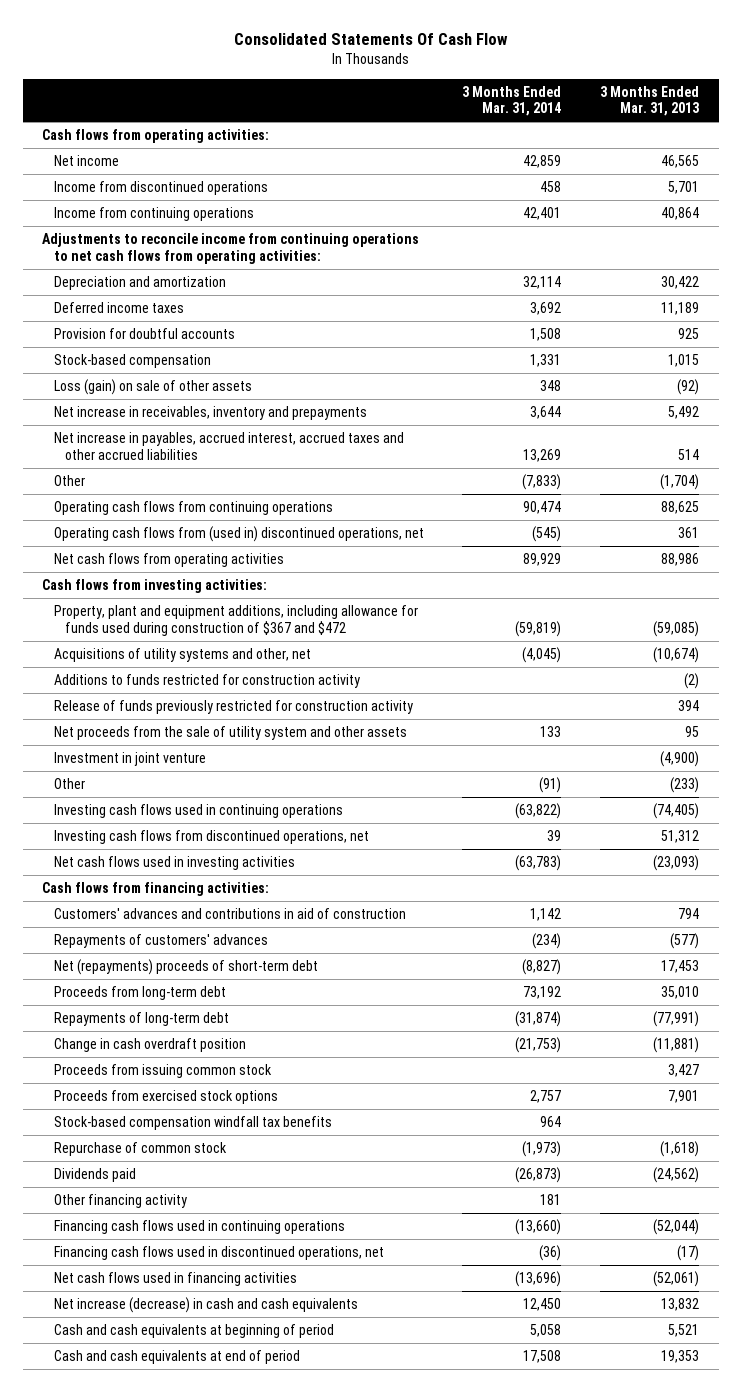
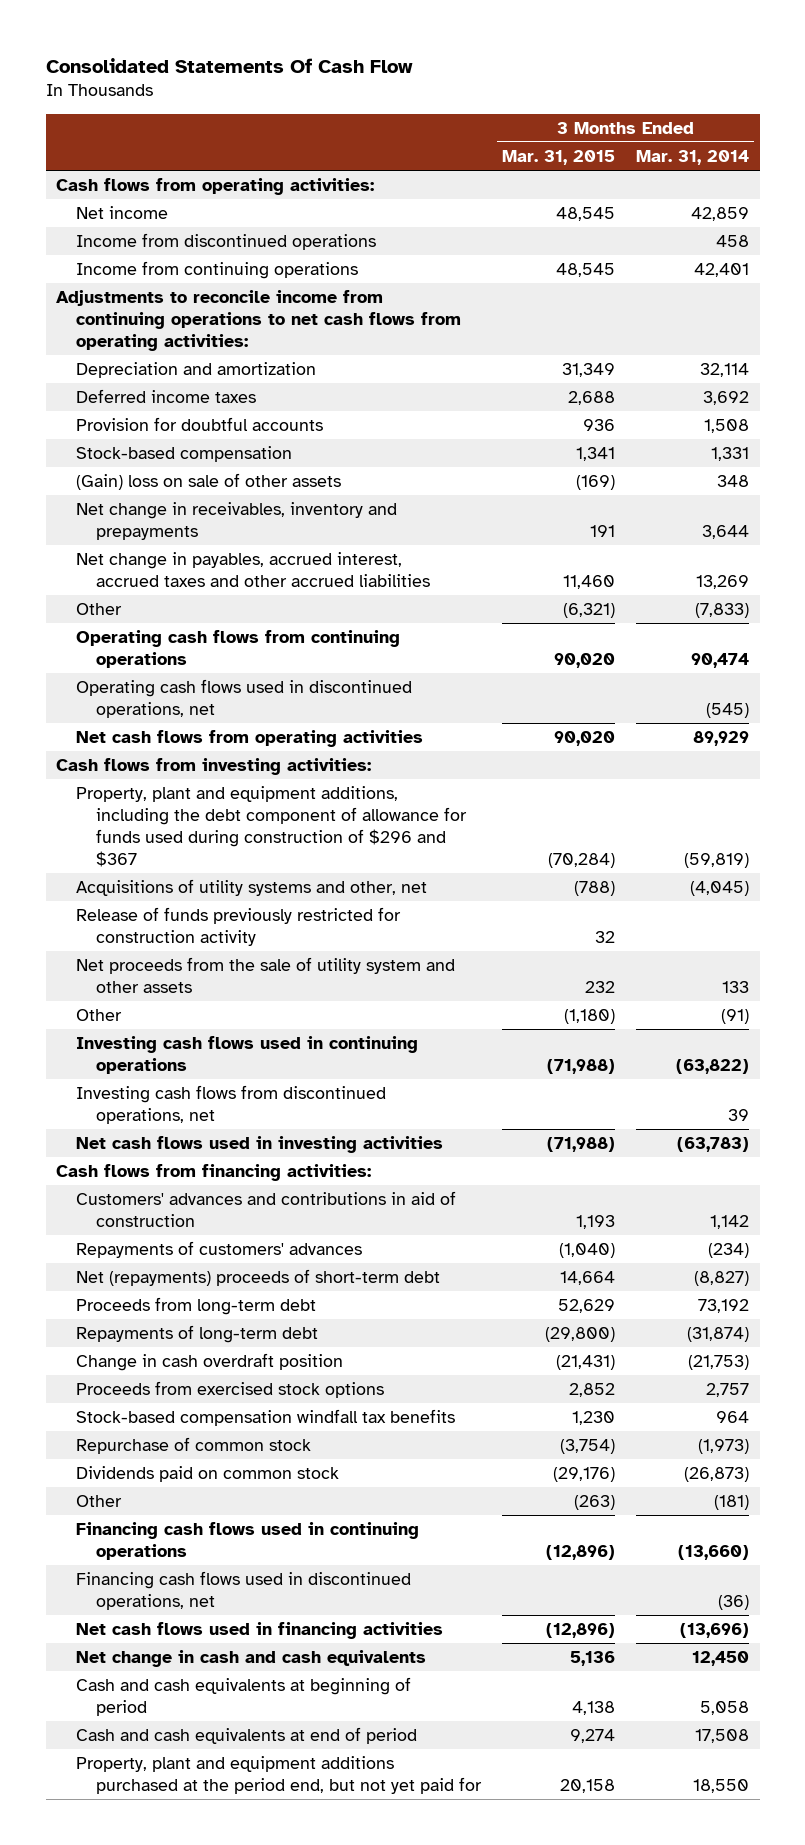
[600,85,700,117] 3 Months Ended Mar. 31, 2013 -> none
none -> [502,150,616,166] Mar. 31, 2015
[53,379,252,396] Loss (gain) on sale of other assets -> [76,473,342,491] (Gain) loss on sale of other assets
[53,406,367,421] Net increase in receivables, inventory and prepayments -> [76,502,398,540] Net change in receivables, inventory and prepayments
[53,432,404,460] Net increase in payables, accrued interest, accrued taxes and other accrued liabilities -> [76,552,430,587] Net change in payables, accrued interest, accrued taxes and other accrued liabilities
[53,526,424,543] Operating cash flows from (used in) discontinued operations, net -> [76,679,413,718] Operating cash flows used in discontinued operations, net
[53,605,418,636] Property, plant and equipment additions, including allowance for funds used during construction of $367 and $472 -> [76,786,467,867] Property, plant and equipment additions, including the debt component of allowance for funds used during construction of $296 and $367
[53,674,360,689] Additions to funds restricted for construction activity -> none
[53,752,206,767] Investment in joint venture -> none
[53,1064,272,1079] Proceeds from issuing common stock -> none
[53,1194,187,1209] Other financing activity -> none
[53,1168,136,1183] Dividends paid -> [76,1466,340,1483] Dividends paid on common stock
none -> [76,1495,123,1508] Other
[53,1297,358,1314] Net increase (decrease) in cash and cash equivalents -> [76,1650,427,1668] Net change in cash and cash equivalents
none -> [76,1756,482,1794] Property, plant and equipment additions purchased at the period end, but not yet paid for

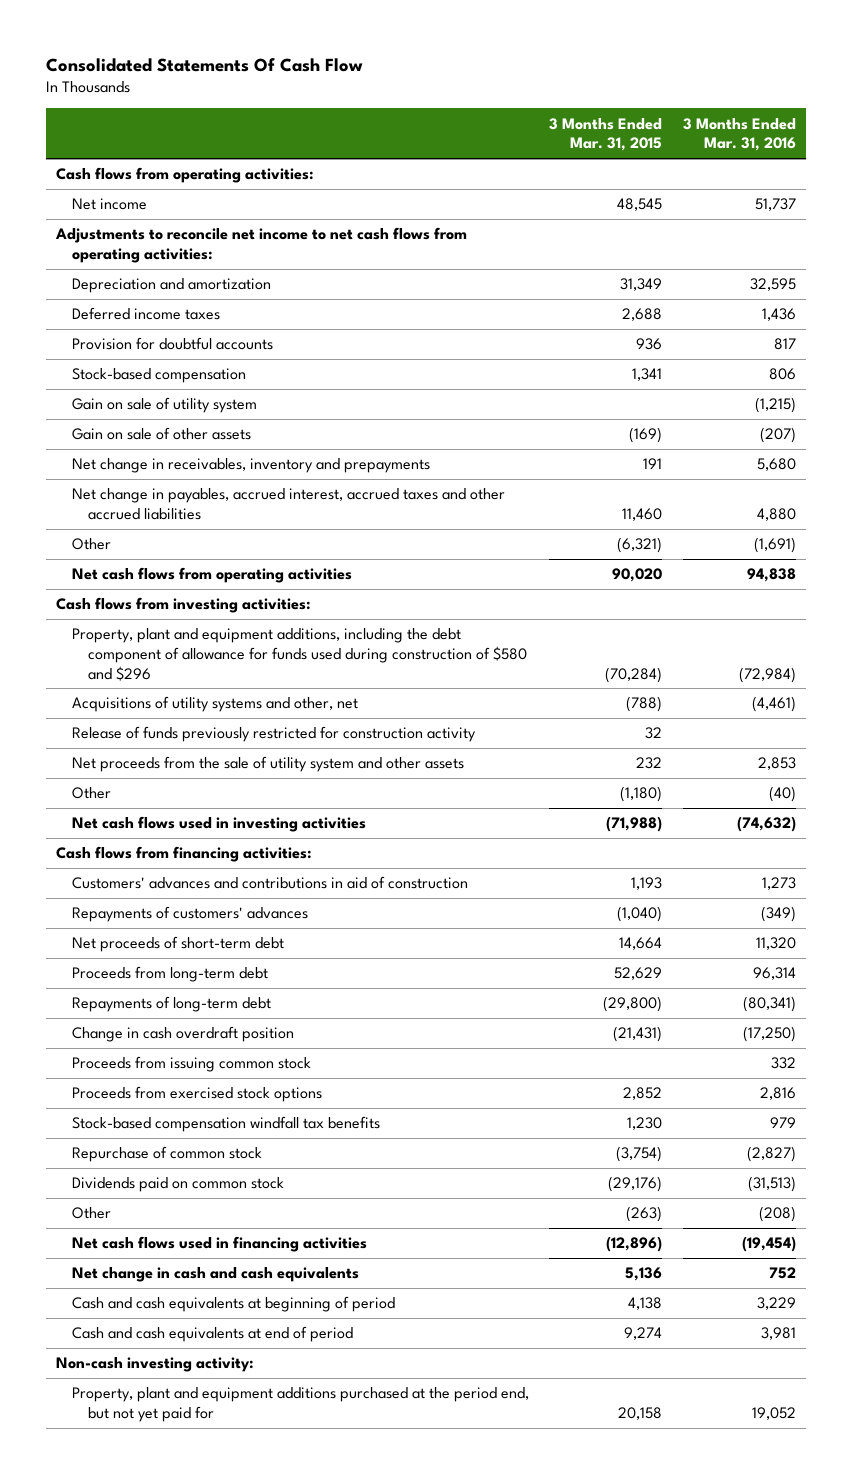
[636,150,750,166] Mar. 31, 2014 -> none
none -> [682,117,796,152] 3 Months Ended Mar. 31, 2016
[76,233,377,251] Income from discontinued operations -> none
[76,261,359,280] Income from continuing operations -> none
[56,290,462,351] Adjustments to reconcile income from continuing operations to net cash flows from operating activities: -> [54,227,467,263] Adjustments to reconcile net income to net cash flows from operating activities:
none -> [71,397,257,414] Gain on sale of utility system
[76,473,342,491] (Gain) loss on sale of other assets -> [71,427,251,441] Gain on sale of other assets
[76,630,401,668] Operating cash flows from continuing operations -> none
[76,679,413,718] Operating cash flows used in discontinued operations, net -> none
[76,786,467,867] Property, plant and equipment additions, including the debt component of allowance for funds used during construction of $296 and $367 -> [71,628,528,681] Property, plant and equipment additions, including the debt component of allowance for funds used during construction of $580 and $296
[76,1036,419,1074] Investing cash flows used in continuing operations -> none
[76,1085,387,1124] Investing cash flows from discontinued operations, net -> none
[76,1269,441,1287] Net (repayments) proceeds of short-term debt -> [71,936,284,953] Net proceeds of short-term debt
none -> [71,1056,311,1073] Proceeds from issuing common stock
[76,1522,420,1560] Financing cash flows used in continuing operations -> none
[76,1571,412,1610] Financing cash flows used in discontinued operations, net -> none
none -> [55,1357,254,1373] Non-cash investing activity:

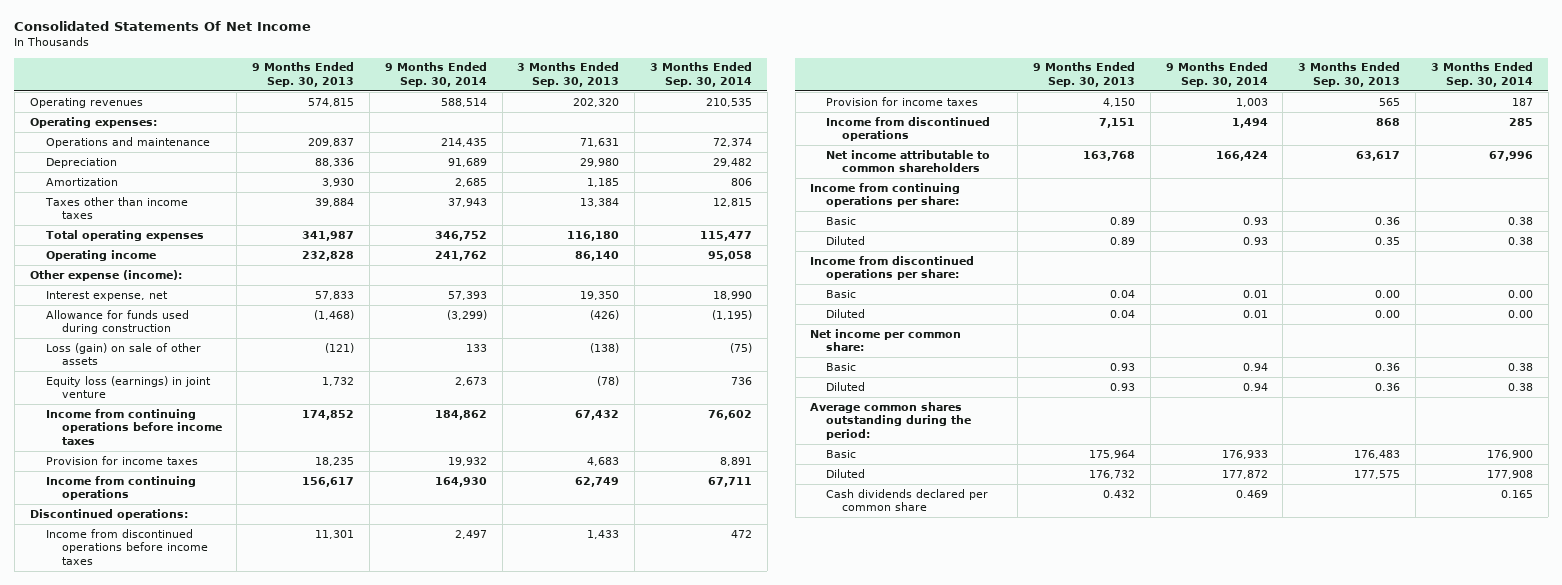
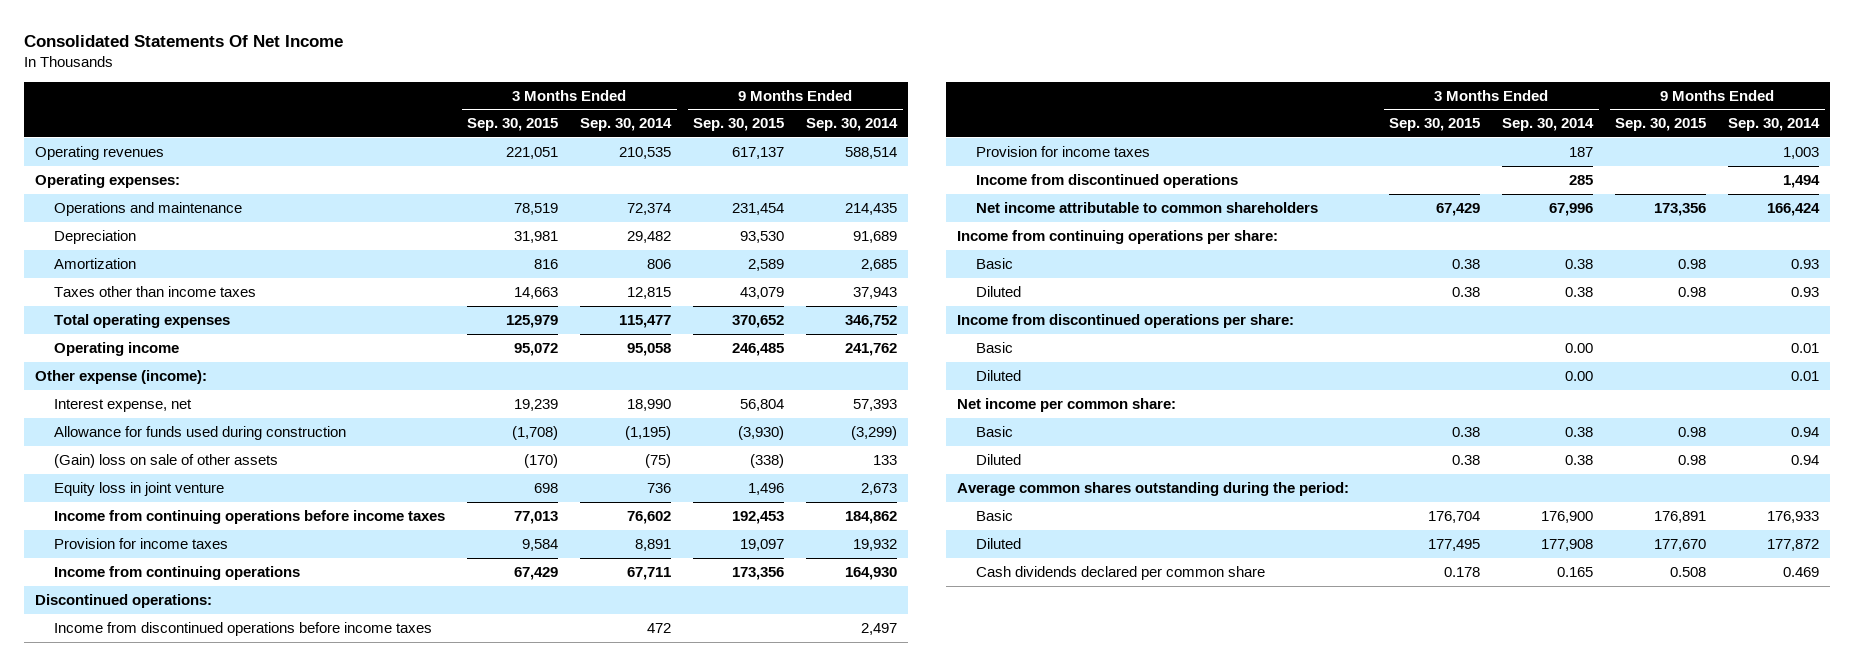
[252,62,355,88] 9 Months Ended Sep. 30, 2013 -> none
[517,62,620,88] 3 Months Ended Sep. 30, 2013 -> none
none -> [467,118,559,132] Sep. 30, 2015
none -> [693,118,785,132] Sep. 30, 2015
[45,342,201,366] Loss (gain) on sale of other assets -> [53,453,278,468] (Gain) loss on sale of other assets
[45,375,211,399] Equity loss (earnings) in joint venture -> [53,481,224,496] Equity loss in joint venture

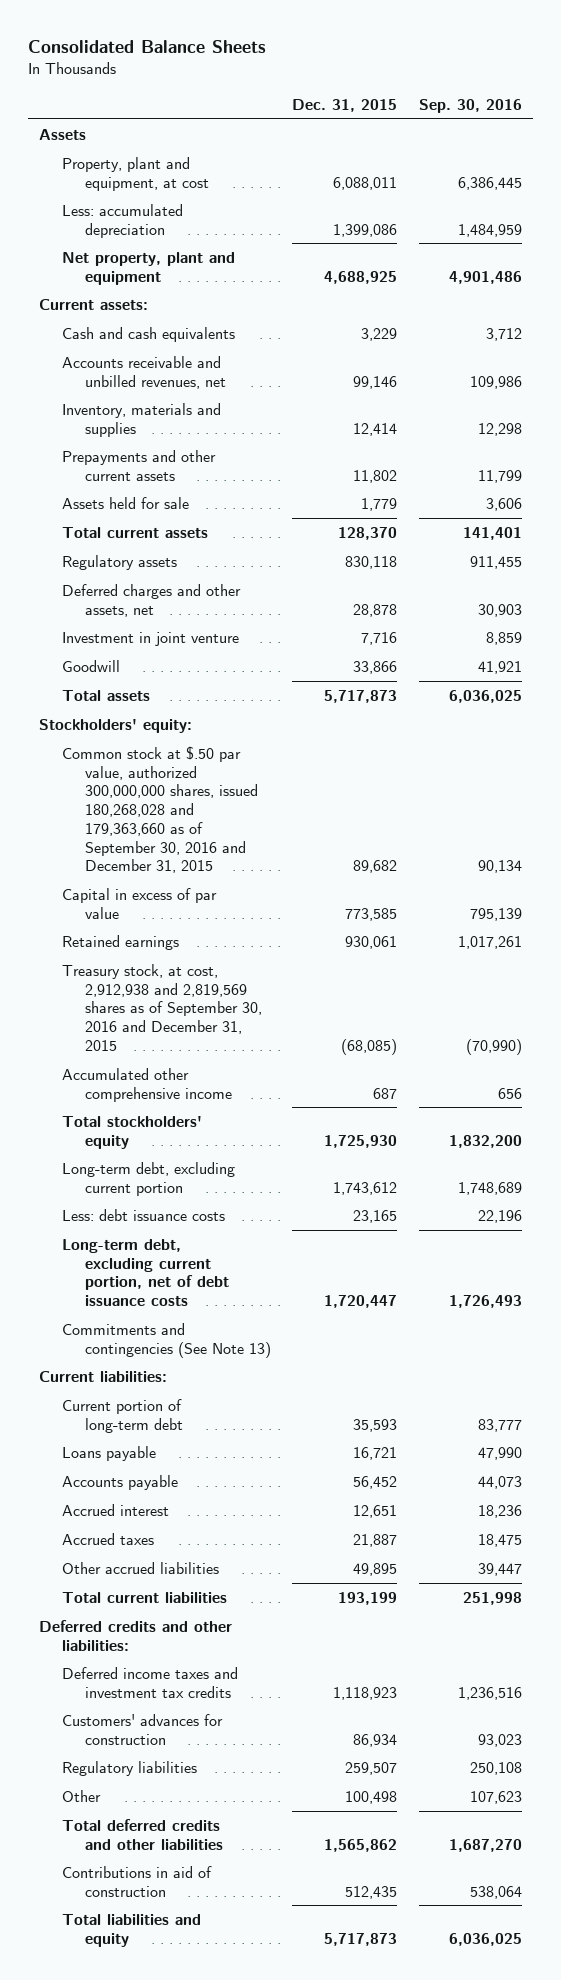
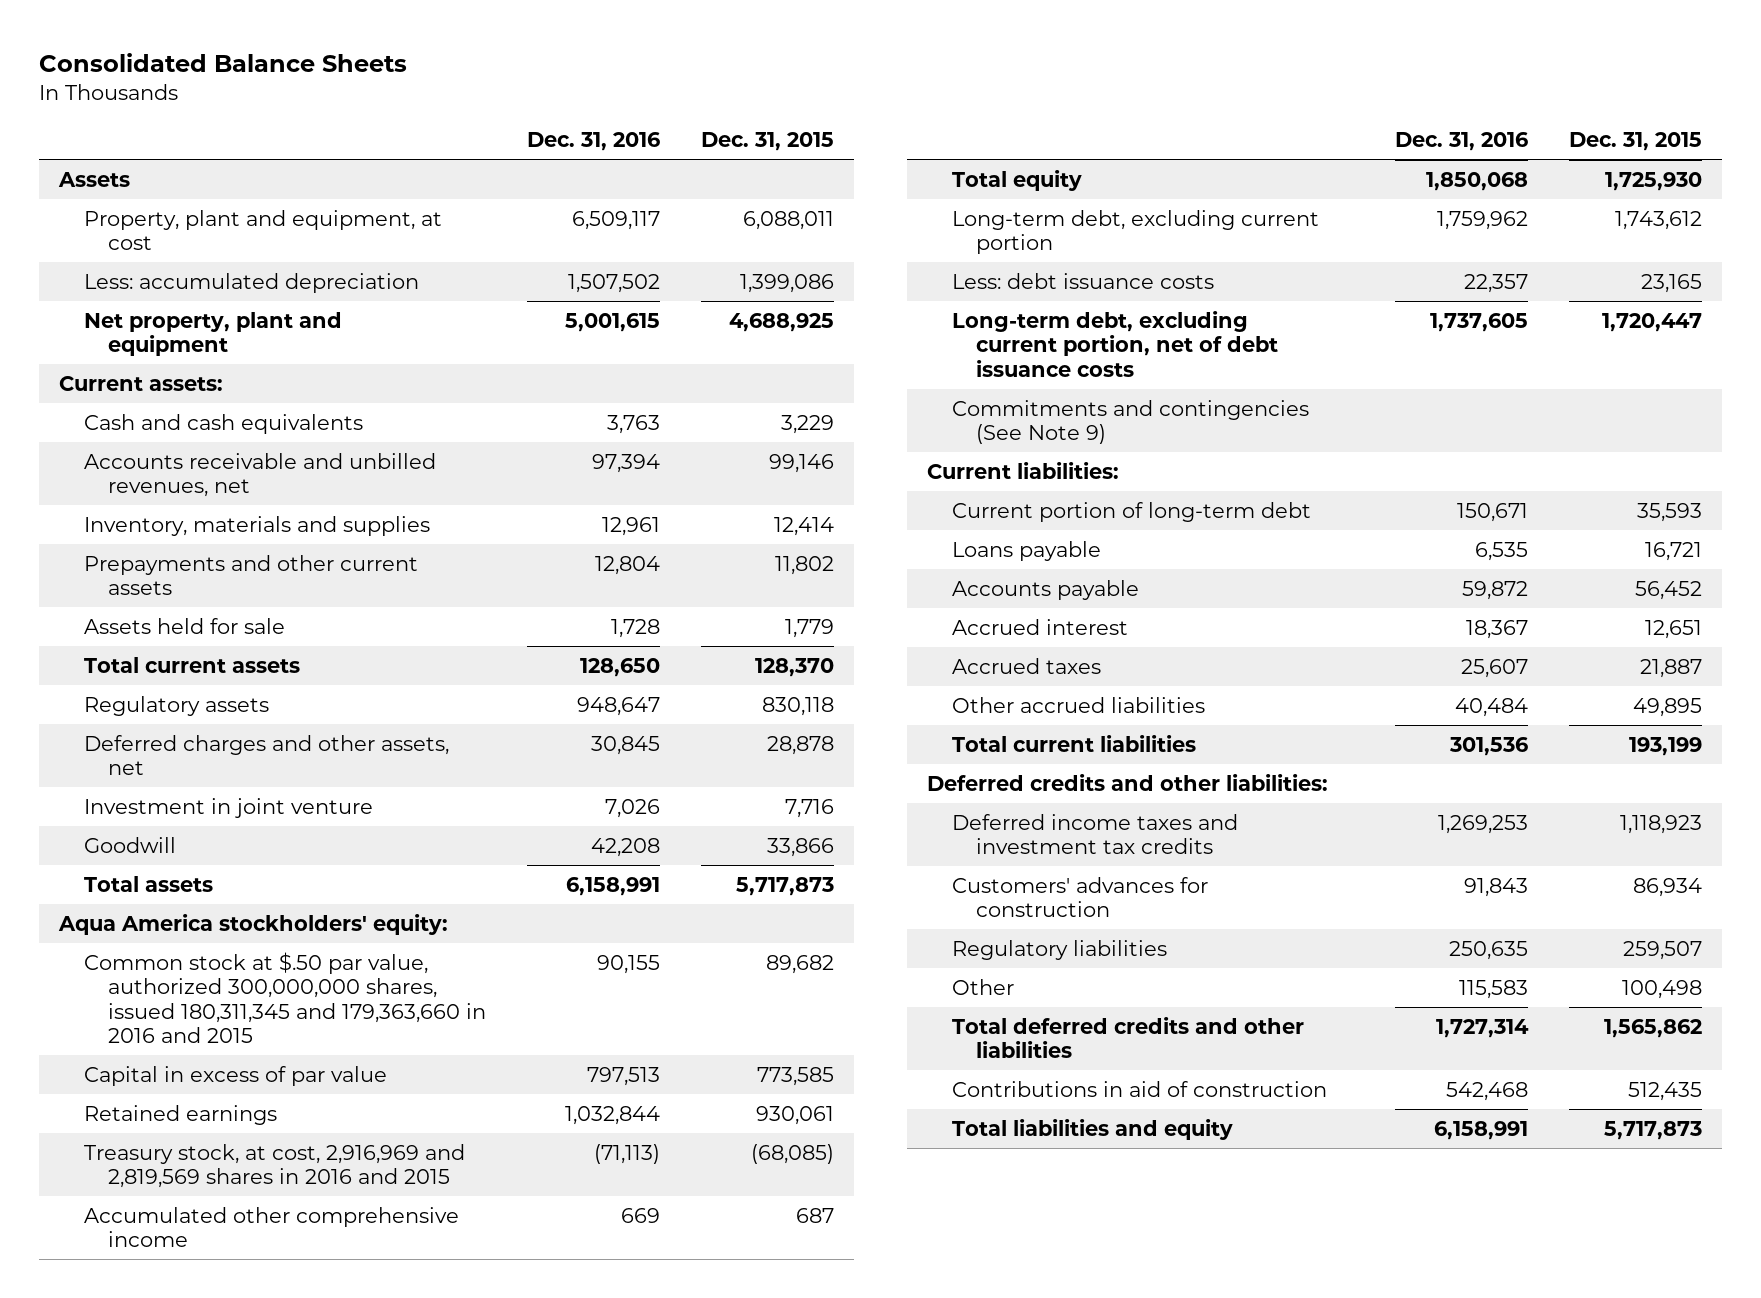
[418,98,522,113] Sep. 30, 2016 -> none
none -> [527,132,661,152] Dec. 31, 2016
[39,718,193,733] Stockholders' equity: -> [58,913,449,935] Aqua America stockholders' equity:
[61,745,258,874] Common stock at $.50 par value, authorized 300,000,000 shares, issued 180,268,028 and 179,363,660 as of September 30, 2016 and December 31, 2015 -> [83,951,487,1044] Common stock at $.50 par value, authorized 300,000,000 shares, issued 180,311,345 and 179,363,660 in 2016 and 2015
[61,963,262,1051] Treasury stock, at cost, 2,912,938 and 2,819,569 shares as of September 30, 2016 and December 31, 2015 -> [83,1143,465,1189] Treasury stock, at cost, 2,916,969 and 2,819,569 shares in 2016 and 2015
[61,1115,202,1149] Total stockholders' equity -> [951,169,1082,191] Total equity
[61,1322,271,1358] Commitments and contingencies (See Note 13) -> [951,399,1309,445] Commitments and contingencies (See Note 9)

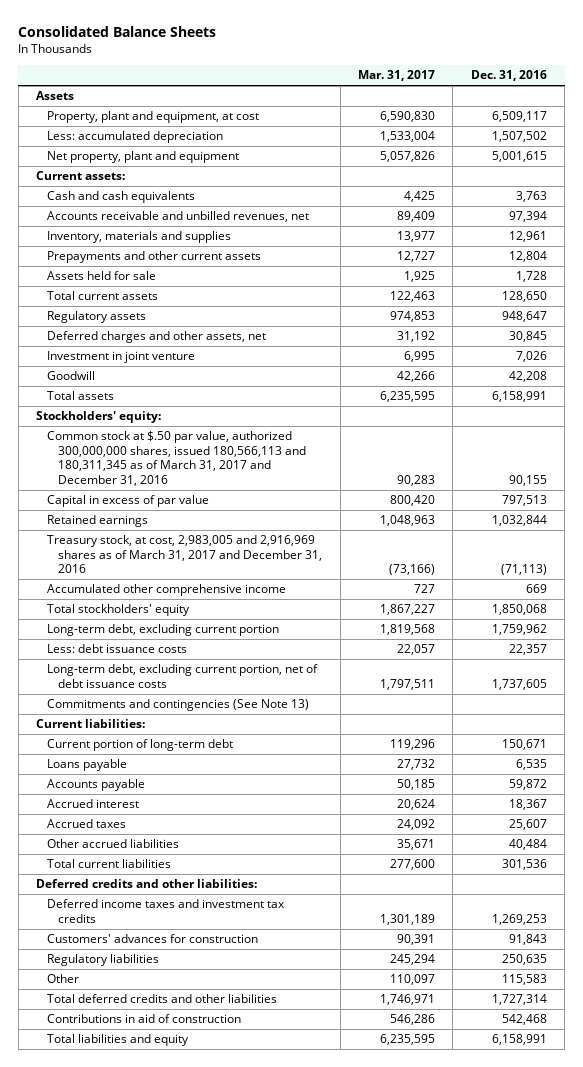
[701,132,835,152] Dec. 31, 2015 -> none
none -> [357,70,435,82] Mar. 31, 2017
[58,913,449,935] Aqua America stockholders' equity: -> [36,411,162,424] Stockholders' equity:
[83,951,487,1044] Common stock at $.50 par value, authorized 300,000,000 shares, issued 180,311,345 and 179,363,660 in 2016 and 2015 -> [47,431,307,486] Common stock at $.50 par value, authorized 300,000,000 shares, issued 180,566,113 and 180,311,345 as of March 31, 2017 and December 31, 2016
[83,1143,465,1189] Treasury stock, at cost, 2,916,969 and 2,819,569 shares in 2016 and 2015 -> [47,535,323,574] Treasury stock, at cost, 2,983,005 and 2,916,969 shares as of March 31, 2017 and December 31, 2016
[951,169,1082,191] Total equity -> [47,604,191,617] Total stockholders' equity
[951,399,1309,445] Commitments and contingencies (See Note 9) -> [47,699,310,712] Commitments and contingencies (See Note 13)

